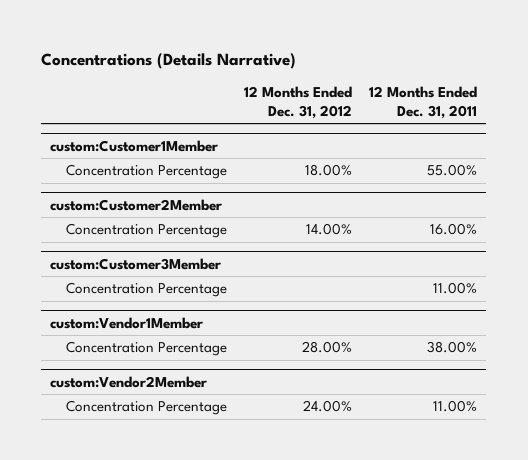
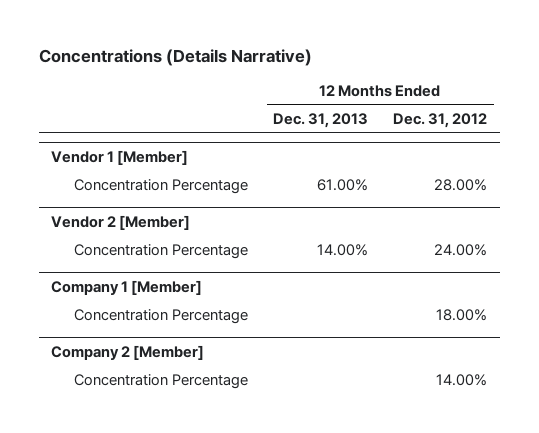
[369,85,478,120] 12 Months Ended Dec. 31, 2011 -> none
none -> [273,112,369,128] Dec. 31, 2013
[50,139,219,152] custom:Customer1Member -> none
[66,164,228,180] Concentration Percentage -> none
[50,198,223,211] custom:Customer2Member -> none
[66,223,228,239] Concentration Percentage -> none
[50,257,222,270] custom:Customer3Member -> none
[66,282,228,298] Concentration Percentage -> none
[50,316,204,329] custom:Vendor1Member -> none
none -> [51,149,189,165] Vendor 1 [Member]
[50,375,208,388] custom:Vendor2Member -> none
none -> [51,214,191,230] Vendor 2 [Member]
none -> [51,279,203,295] Company 1 [Member]
none -> [73,309,248,325] Concentration Percentage
none -> [51,344,205,360] Company 2 [Member]
none -> [73,374,248,390] Concentration Percentage

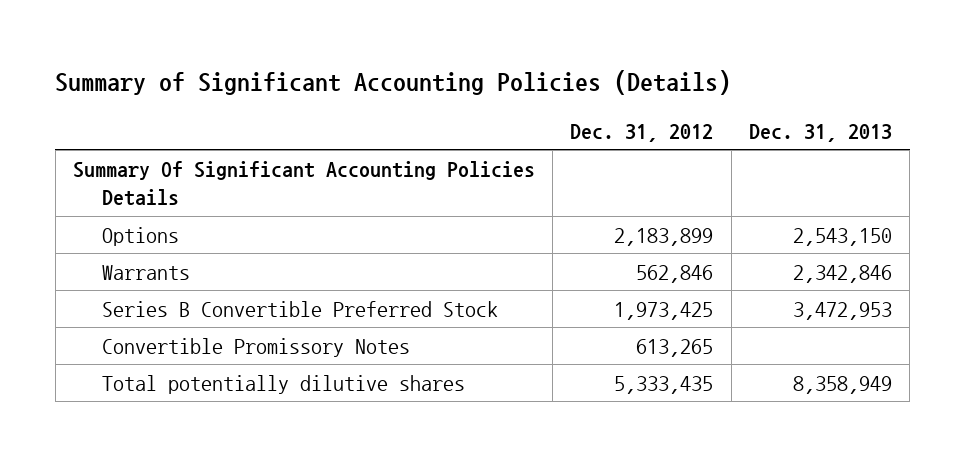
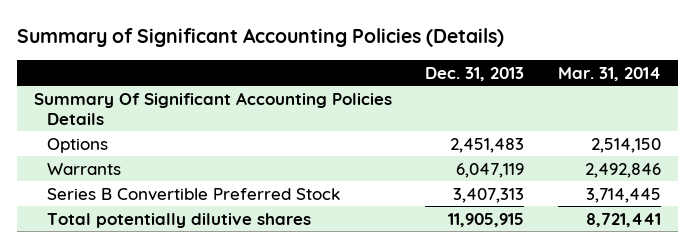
[570,123,714,142] Dec. 31, 2012 -> none
none -> [558,66,662,81] Mar. 31, 2014
[101,337,410,357] Convertible Promissory Notes -> none
[792,227,892,246] 2,543,150 -> [450,137,525,153] 2,451,483
[792,264,892,283] 2,342,846 -> [456,162,525,178] 6,047,119
[792,301,892,320] 3,472,953 -> [453,187,525,203] 3,407,313
[792,375,892,394] 8,358,949 -> [448,212,525,227] 11,905,915

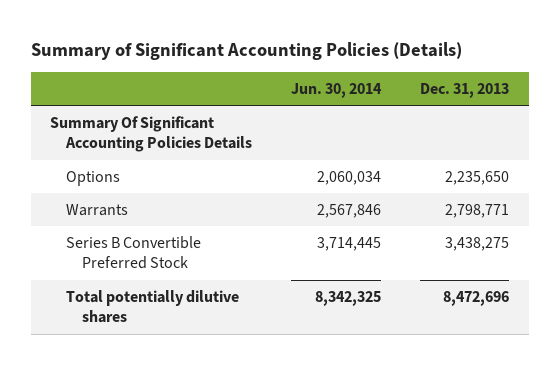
[558,66,662,81] Mar. 31, 2014 -> none
none -> [291,82,383,98] Jun. 30, 2014
[450,137,525,153] 2,451,483 -> [445,170,510,185] 2,235,650
[456,162,525,178] 6,047,119 -> [445,203,510,218] 2,798,771
[453,187,525,203] 3,407,313 -> [445,236,510,251] 3,438,275
[448,212,525,227] 11,905,915 -> [443,290,510,306] 8,472,696

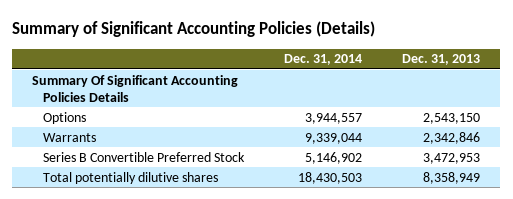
[291,82,383,98] Jun. 30, 2014 -> none
none -> [284,54,363,66] Dec. 31, 2014
[445,170,510,185] 2,235,650 -> [423,112,481,124] 2,543,150
[445,203,510,218] 2,798,771 -> [423,131,481,144] 2,342,846
[445,236,510,251] 3,438,275 -> [423,152,481,164] 3,472,953
[443,290,510,306] 8,472,696 -> [423,171,481,184] 8,358,949

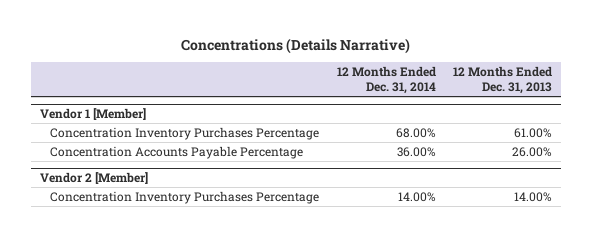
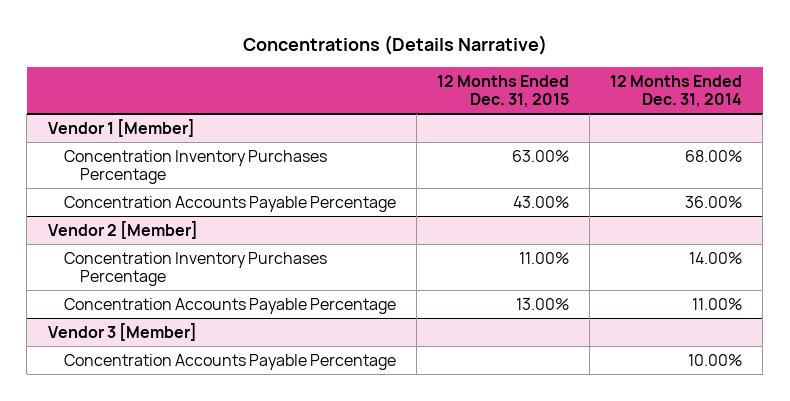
[453,66,553,95] 12 Months Ended Dec. 31, 2013 -> none
none -> [436,74,569,109] 12 Months Ended Dec. 31, 2015
none -> [63,297,396,314] Concentration Accounts Payable Percentage
none -> [47,322,197,341] Vendor 3 [Member]
none -> [63,353,396,370] Concentration Accounts Payable Percentage

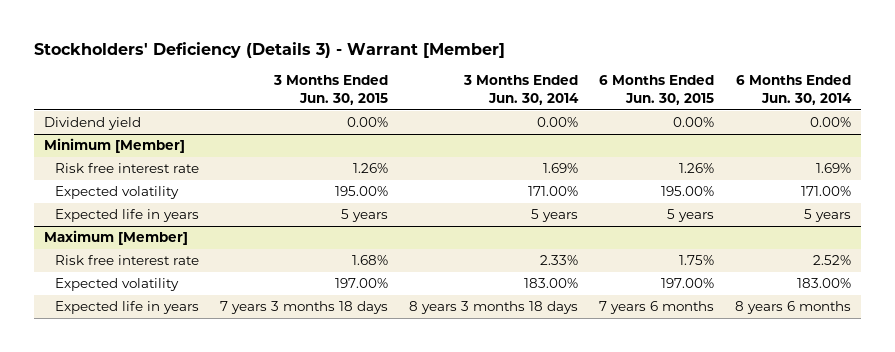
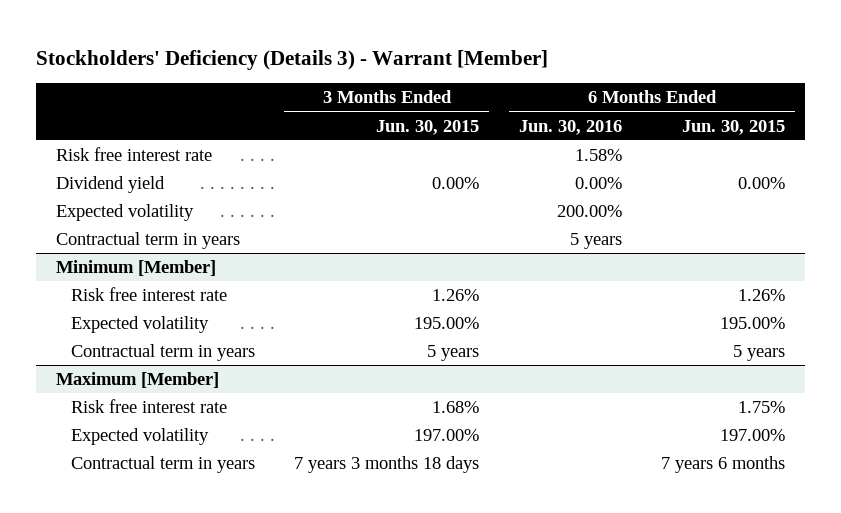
[462,75,579,105] 3 Months Ended Jun. 30, 2014 -> none
[735,75,852,105] 6 Months Ended Jun. 30, 2014 -> none
none -> [518,119,622,135] Jun. 30, 2016
none -> [56,147,213,162] Risk free interest rate
none -> [56,204,195,222] Expected volatility
none -> [56,232,241,250] Contractual term in years
[55,209,200,223] Expected life in years -> [71,344,256,362] Contractual term in years
[55,301,200,315] Expected life in years -> [71,456,256,474] Contractual term in years

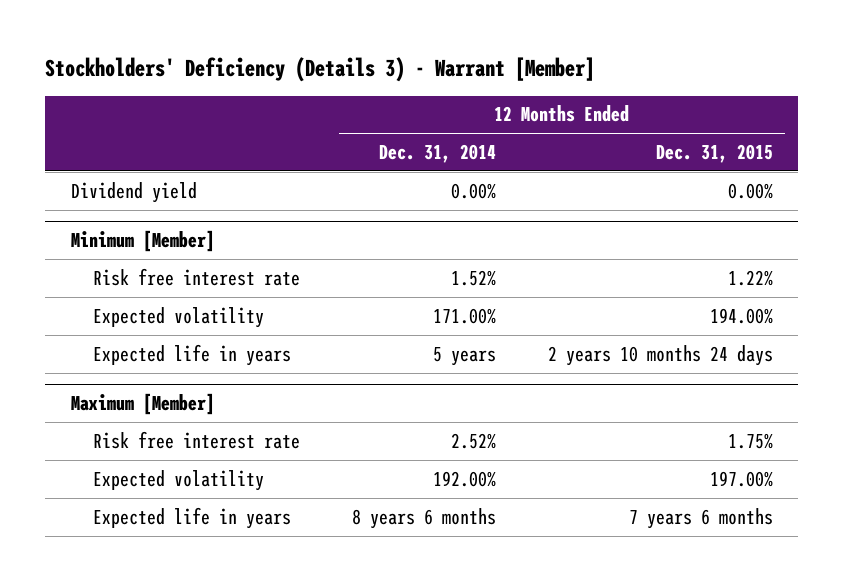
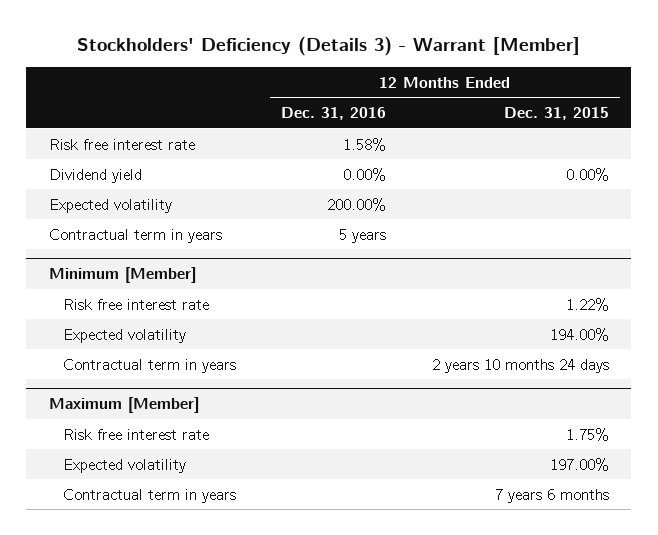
[378,144,496,164] Dec. 31, 2014 -> none
none -> [281,106,387,120] Dec. 31, 2016
none -> [49,138,196,150] Risk free interest rate
none -> [49,198,173,213] Expected volatility
none -> [49,228,223,243] Contractual term in years
[92,343,291,366] Expected life in years -> [62,358,236,373] Contractual term in years
[92,506,291,529] Expected life in years -> [62,488,236,503] Contractual term in years

